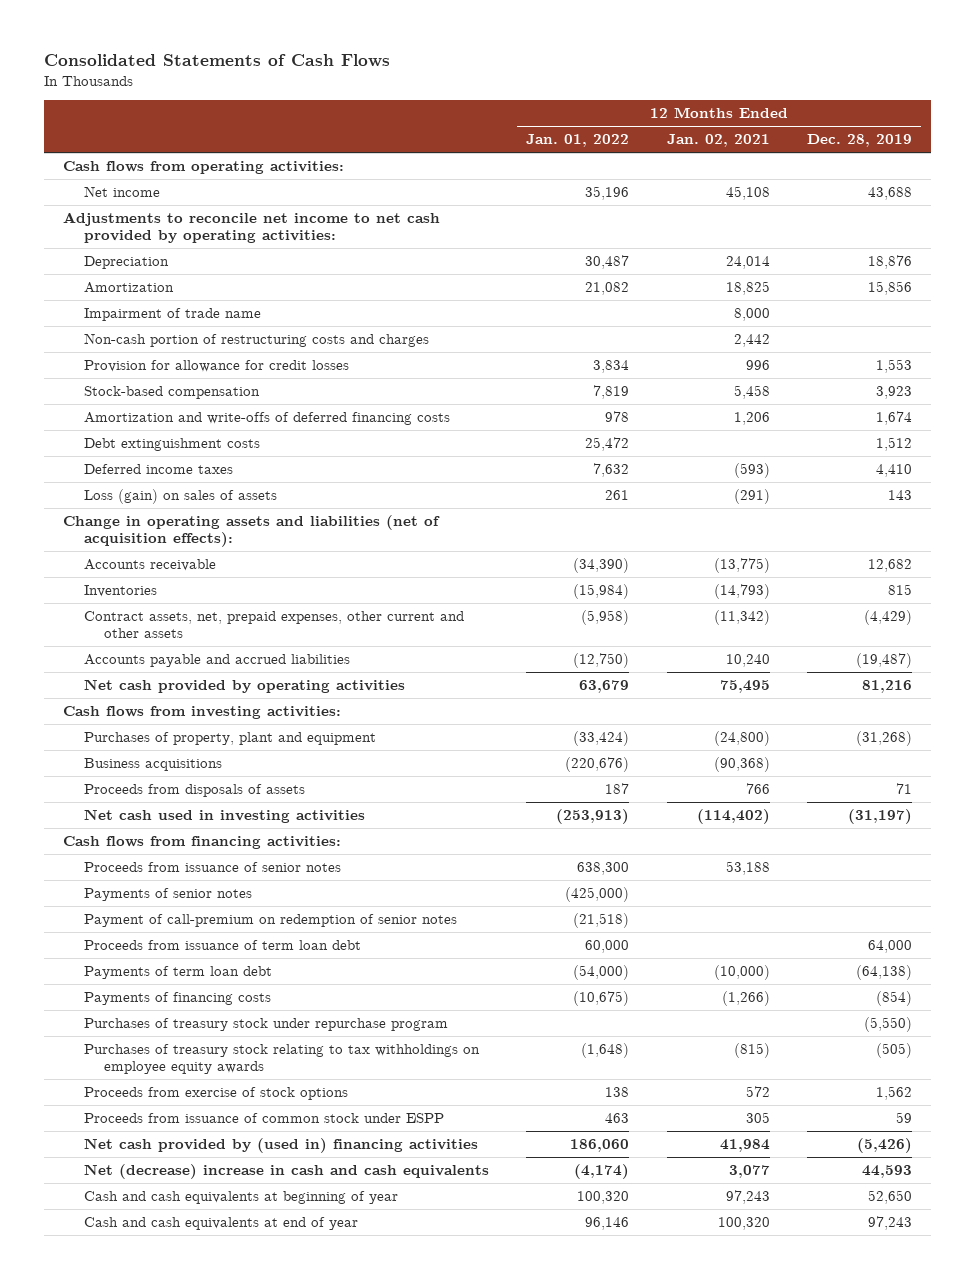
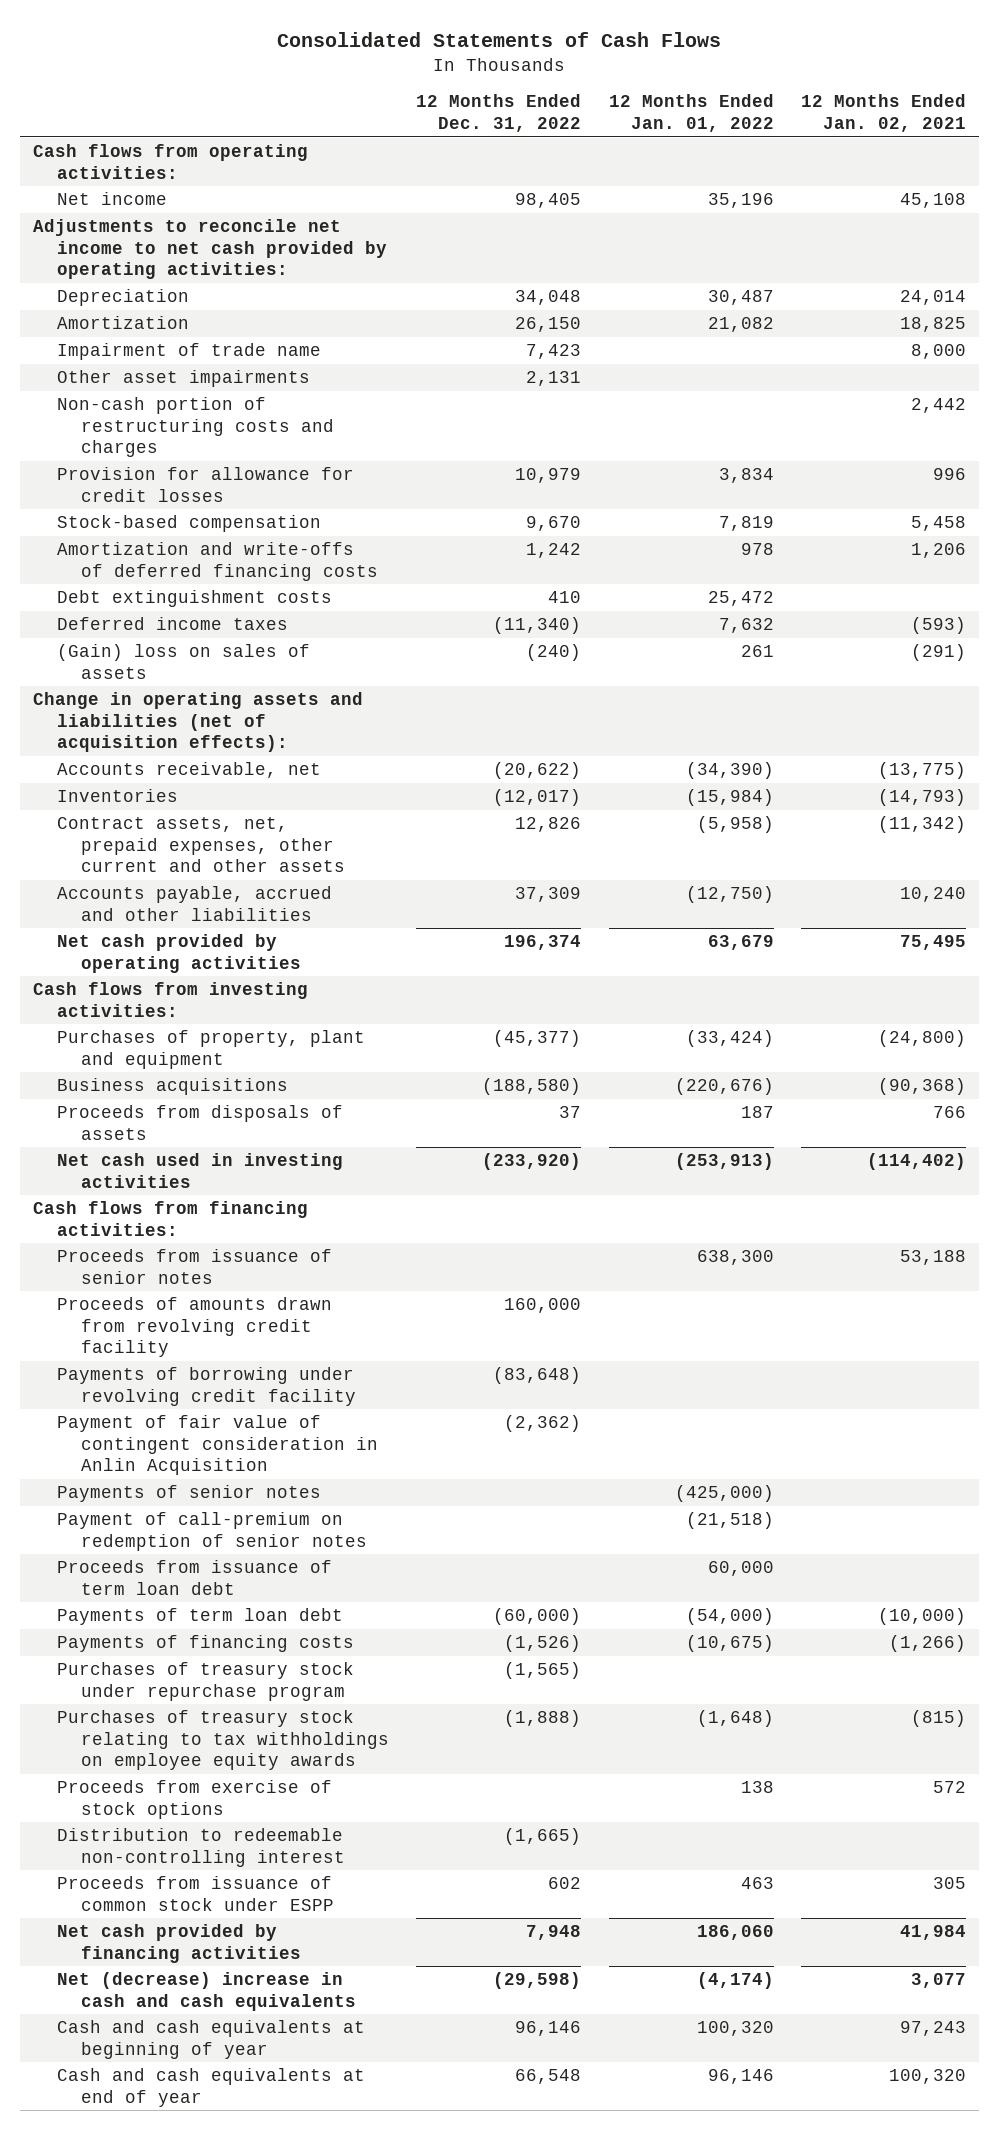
[806,134,912,148] Dec. 28, 2019 -> none
none -> [416,94,582,132] 12 Months Ended Dec. 31, 2022
none -> [57,370,311,388] Other asset impairments
[83,488,277,504] Loss (gain) on sales of assets -> [57,644,311,679] (Gain) loss on sales of assets
[83,558,216,571] Accounts receivable -> [57,762,322,779] Accounts receivable, net
[83,653,350,667] Accounts payable and accrued liabilities -> [57,886,333,921] Accounts payable, accrued and other liabilities
none -> [57,1297,333,1358] Proceeds of amounts drawn from revolving credit facility
none -> [57,1367,357,1406] Payments of borrowing under revolving credit facility
none -> [57,1415,379,1476] Payment of fair value of contingent consideration in Anlin Acquisition
none -> [57,1828,346,1867] Distribution to redeemable non-controlling interest
[83,1137,478,1153] Net cash provided by (used in) financing activities -> [57,1924,302,1963] Net cash provided by financing activities

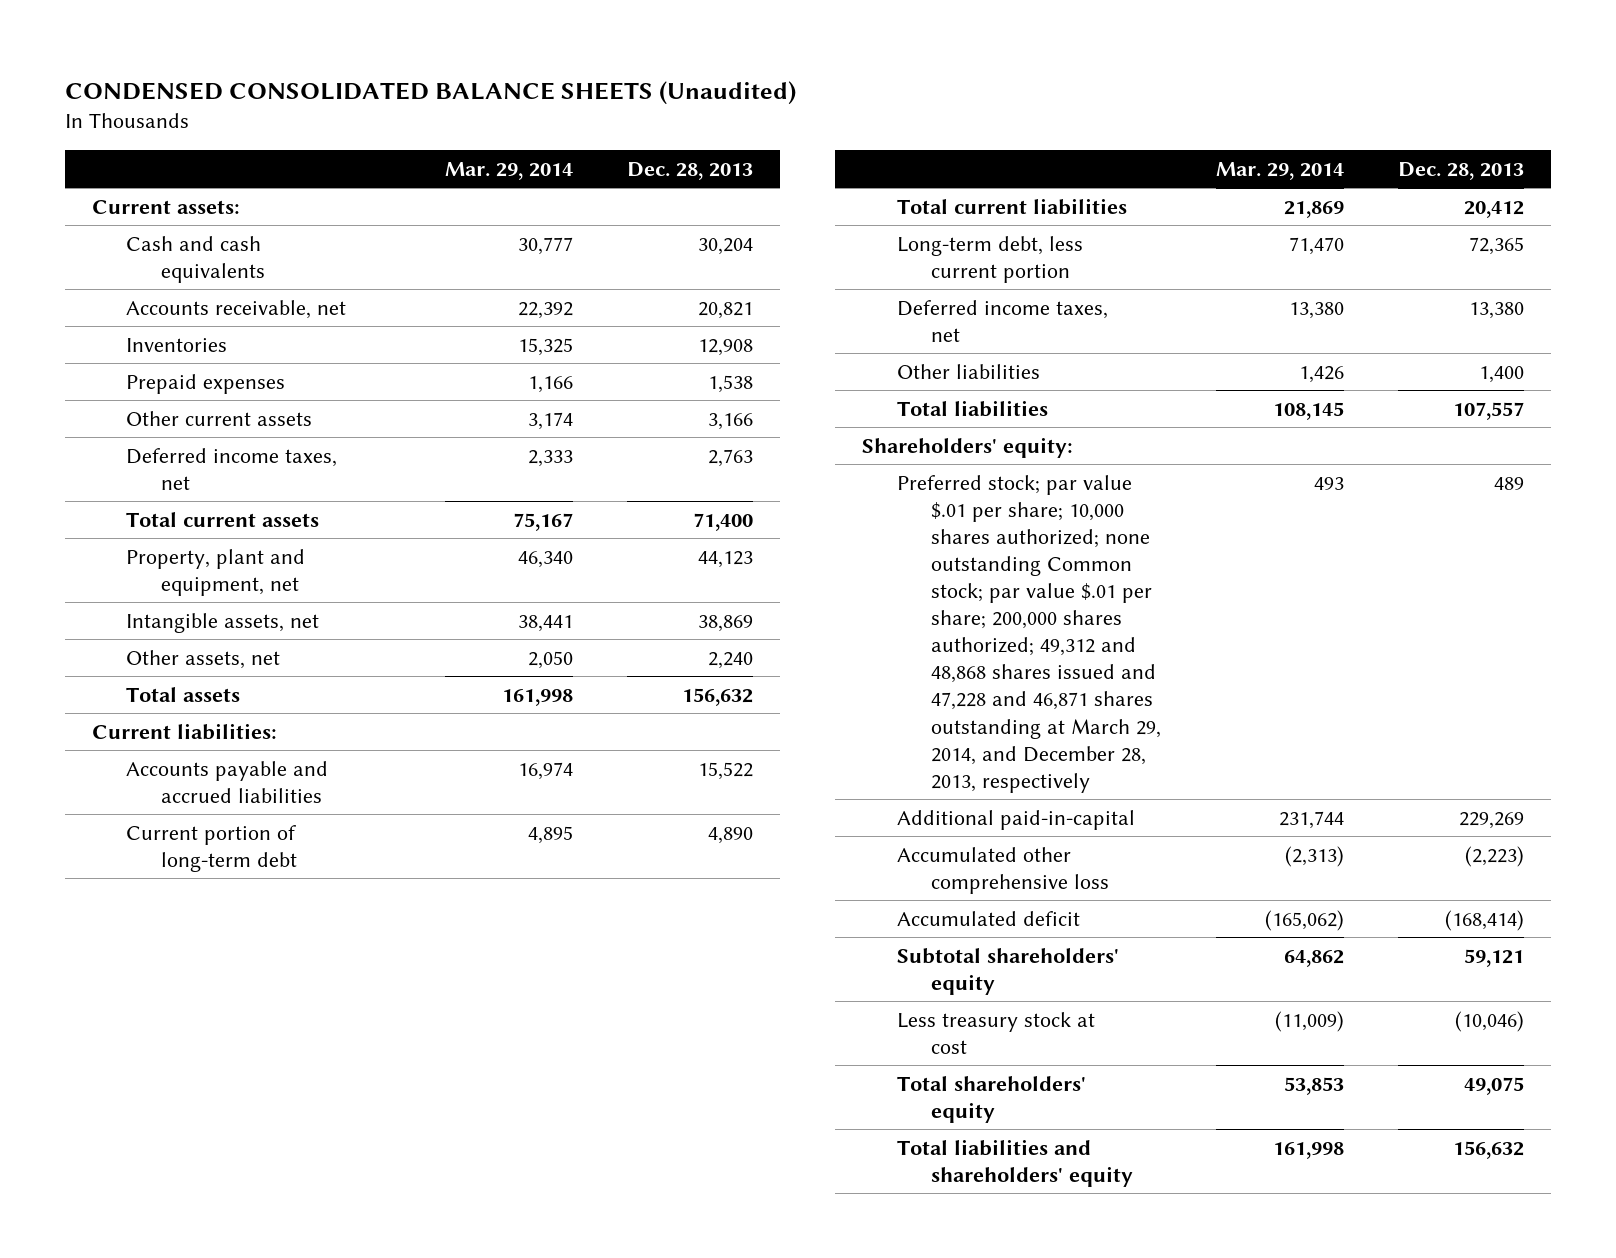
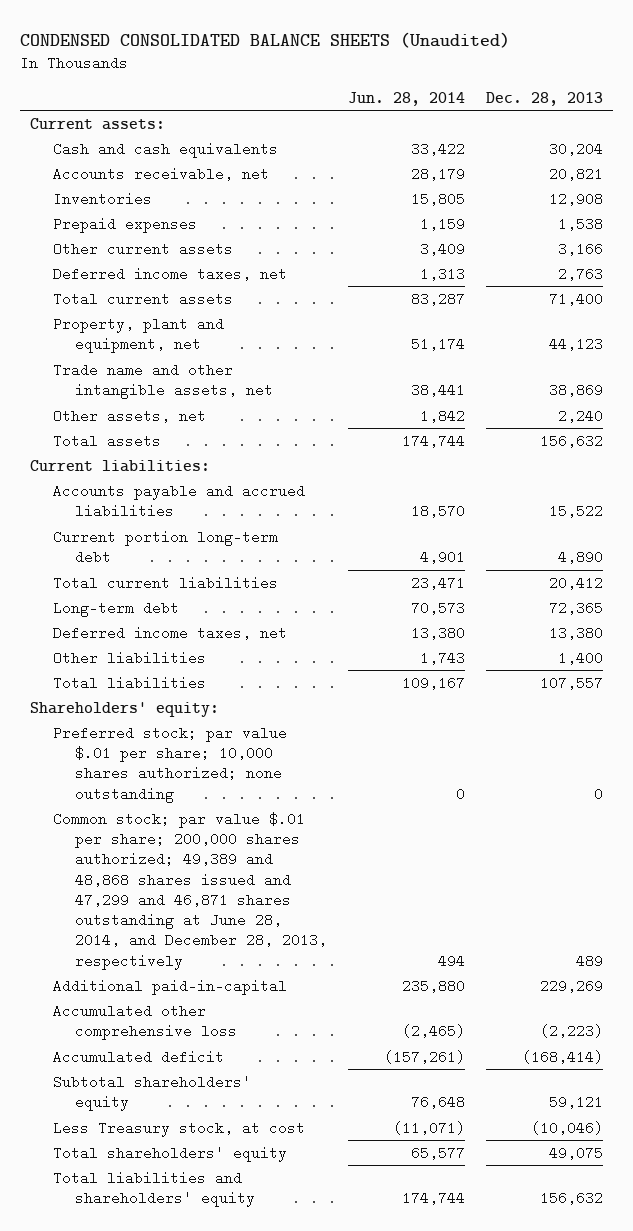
[444,161,573,180] Mar. 29, 2014 -> none
none -> [347,91,465,106] Jun. 28, 2014
[126,612,320,633] Intangible assets, net -> [52,362,273,400] Trade name and other intangible assets, net
[126,824,297,872] Current portion of long-term debt -> [52,529,278,565] Current portion long-term debt
[896,235,1083,283] Long-term debt, less current portion -> [52,600,179,617] Long-term debt
[896,474,1162,793] Preferred stock; par value $.01 per share; 10,000 shares authorized; none outstanding Common stock; par value $.01 per share; 200,000 shares authorized; 49,312 and 48,868 shares issued and 47,228 and 46,871 shares outstanding at March 29, 2014, and December 28, 2013, respectively -> [52,725,287,803] Preferred stock; par value $.01 per share; 10,000 shares authorized; none outstanding
[1493,476,1524,490] 489 -> [593,786,603,801] 0
none -> [52,811,327,970] Common stock; par value $.01 per share; 200,000 shares authorized; 49,389 and 48,868 shares issued and 47,299 and 46,871 shares outstanding at June 28, 2014, and December 28, 2013, respectively
[896,1011,1095,1054] Less treasury stock at cost -> [52,1120,305,1137] Less Treasury stock, at cost

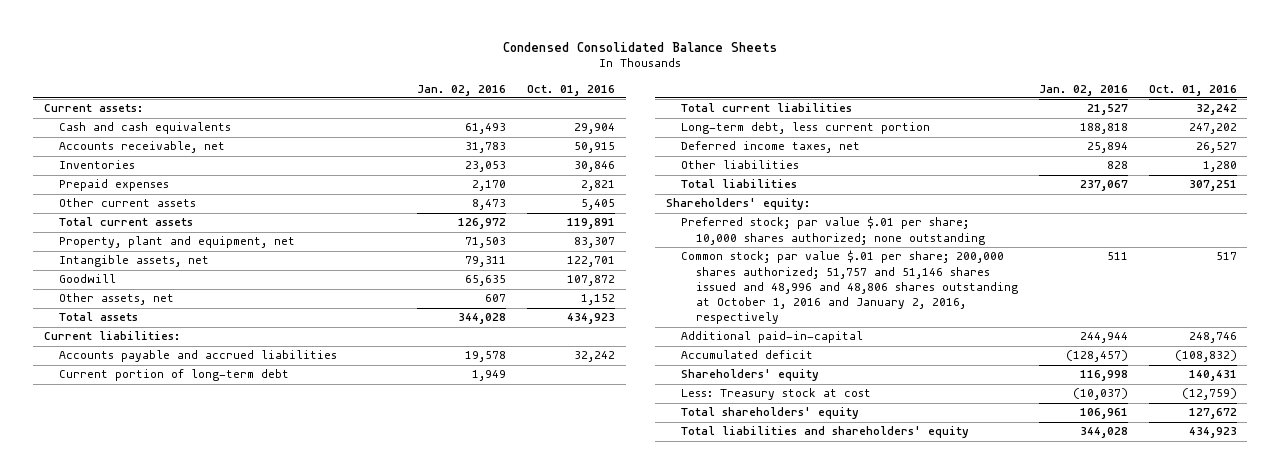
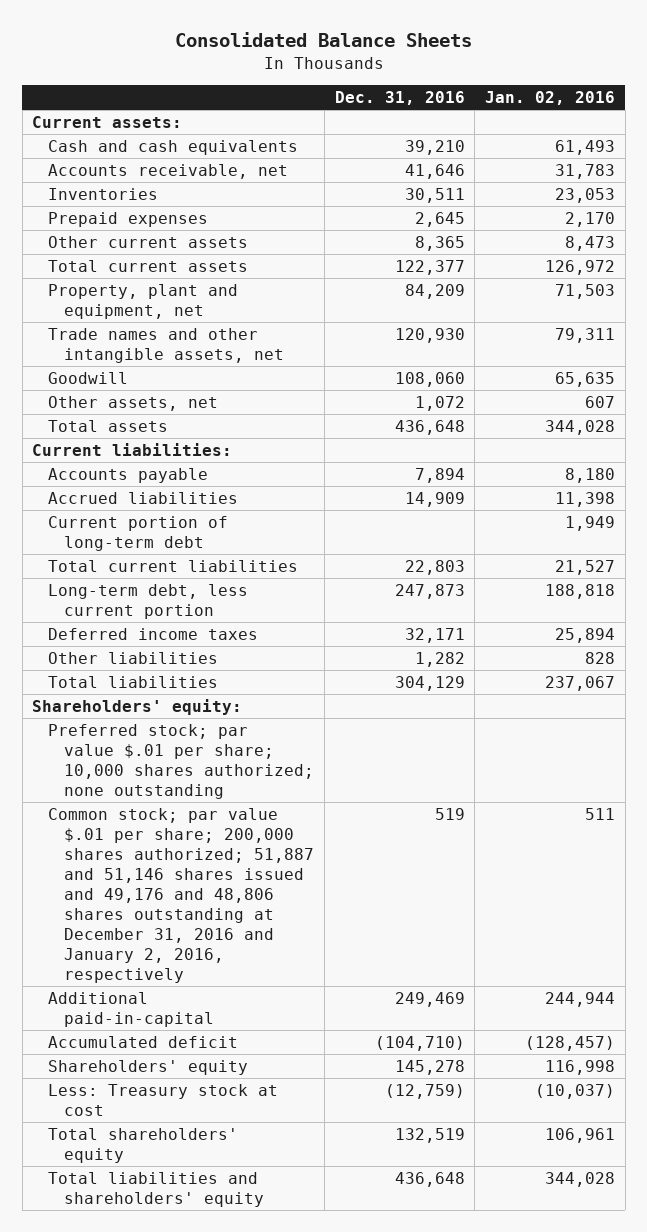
[503,41,778,52] Condensed Consolidated Balance Sheets -> [174,32,472,48] Consolidated Balance Sheets
[527,84,616,96] Oct. 01, 2016 -> none
none -> [334,91,465,106] Dec. 31, 2016
[58,255,209,268] Intangible assets, net -> [48,328,285,364] Trade names and other intangible assets, net
[58,350,337,363] Accounts payable and accrued liabilities -> none
none -> [48,468,209,484] Accounts payable
none -> [48,492,239,505] Accrued liabilities
[680,141,860,154] Deferred income taxes, net -> [48,628,259,641] Deferred income taxes
[680,250,1018,325] Common stock; par value $.01 per share; 200,000 shares authorized; 51,757 and 51,146 shares issued and 48,996 and 48,806 shares outstanding at October 1, 2016 and January 2, 2016, respectively -> [48,808,315,983] Common stock; par value $.01 per share; 200,000 shares authorized; 51,887 and 51,146 shares issued and 49,176 and 48,806 shares outstanding at December 31, 2016 and January 2, 2016, respectively

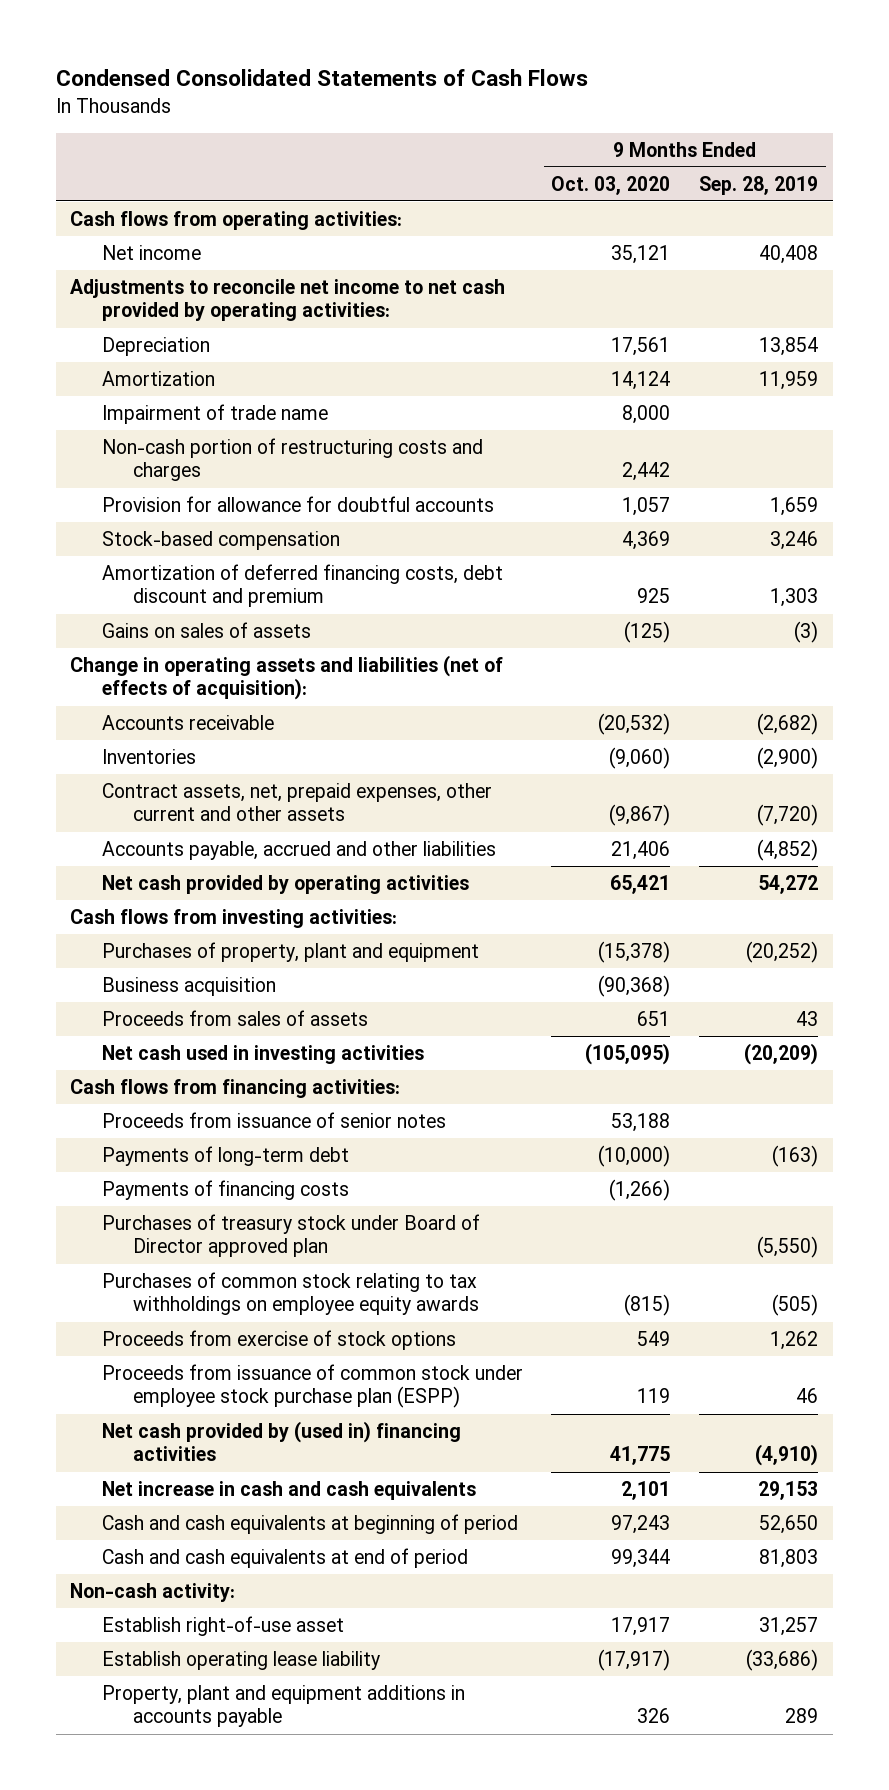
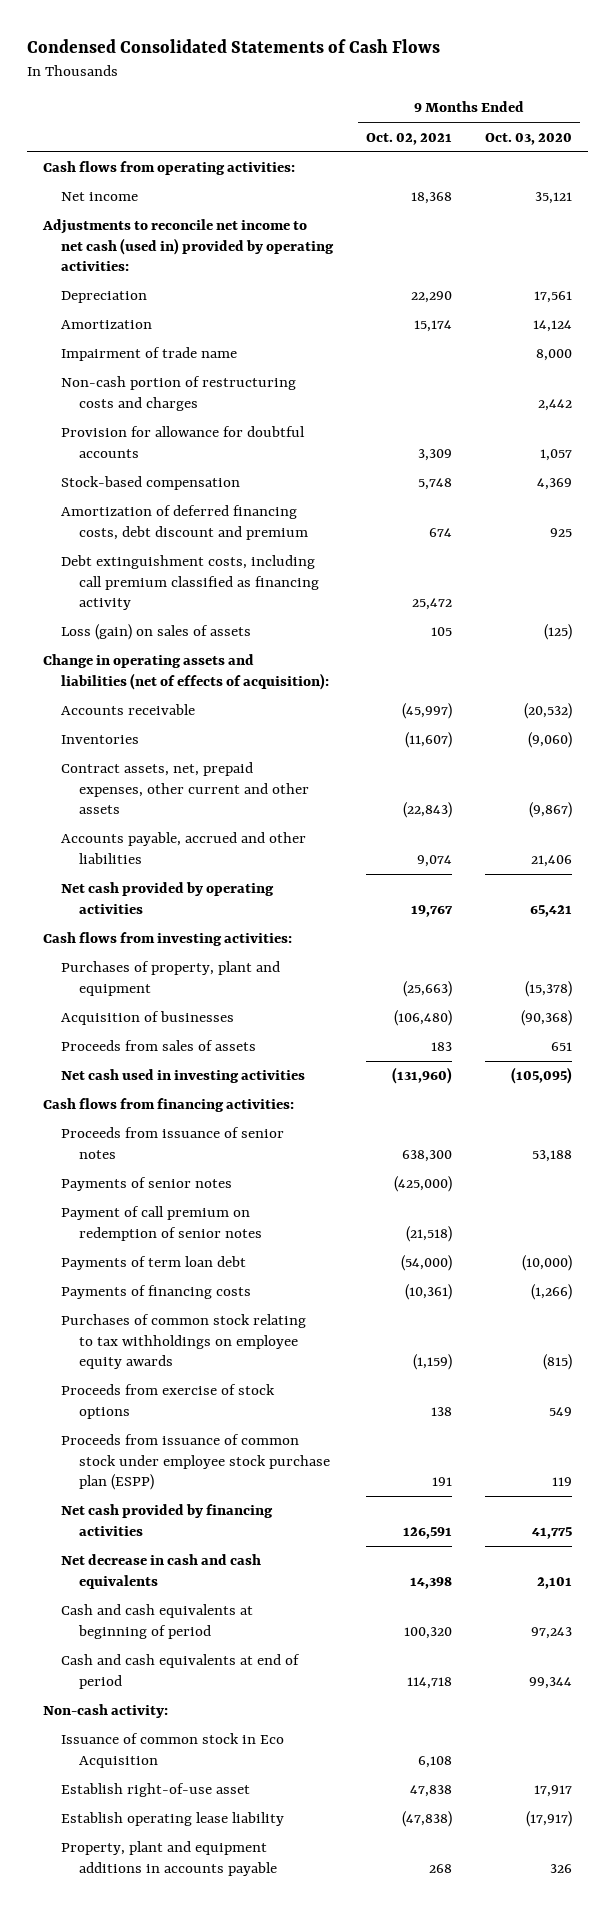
[699,175,819,195] Sep. 28, 2019 -> none
none -> [366,132,453,145] Oct. 02, 2021
[70,279,506,322] Adjustments to reconcile net income to net cash provided by operating activities: -> [42,219,335,272] Adjustments to reconcile net income to net cash (used in) provided by operating activities:
none -> [61,555,320,611] Debt extinguishment costs, including call premium classified as financing activity
[101,622,311,639] Gains on sales of assets -> [61,624,252,641] Loss (gain) on sales of assets
[101,977,276,997] Business acquisition -> [61,1011,235,1026] Acquisition of businesses
none -> [61,1177,233,1192] Payments of senior notes
none -> [61,1206,263,1241] Payment of call premium on redemption of senior notes
[101,1146,349,1167] Payments of long-term debt -> [61,1256,247,1271] Payments of term loan debt
[101,1214,480,1258] Purchases of treasury stock under Board of Director approved plan -> none
[101,1421,461,1462] Net cash provided by (used in) financing activities -> [61,1504,274,1536] Net cash provided by financing activities
[101,1481,476,1501] Net increase in cash and cash equivalents -> [61,1554,262,1589] Net decrease in cash and cash equivalents
none -> [61,1733,285,1768] Issuance of common stock in Eco Acquisition

